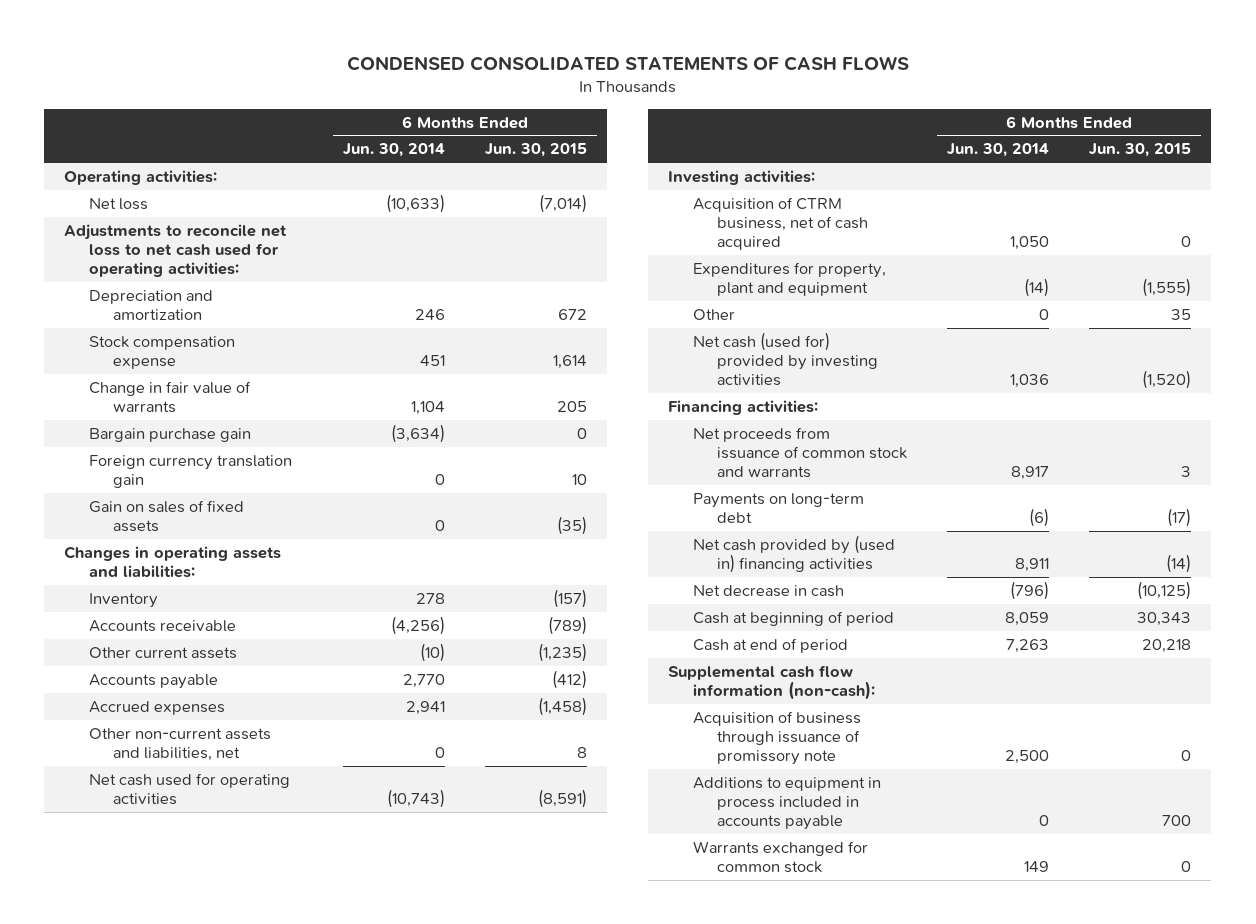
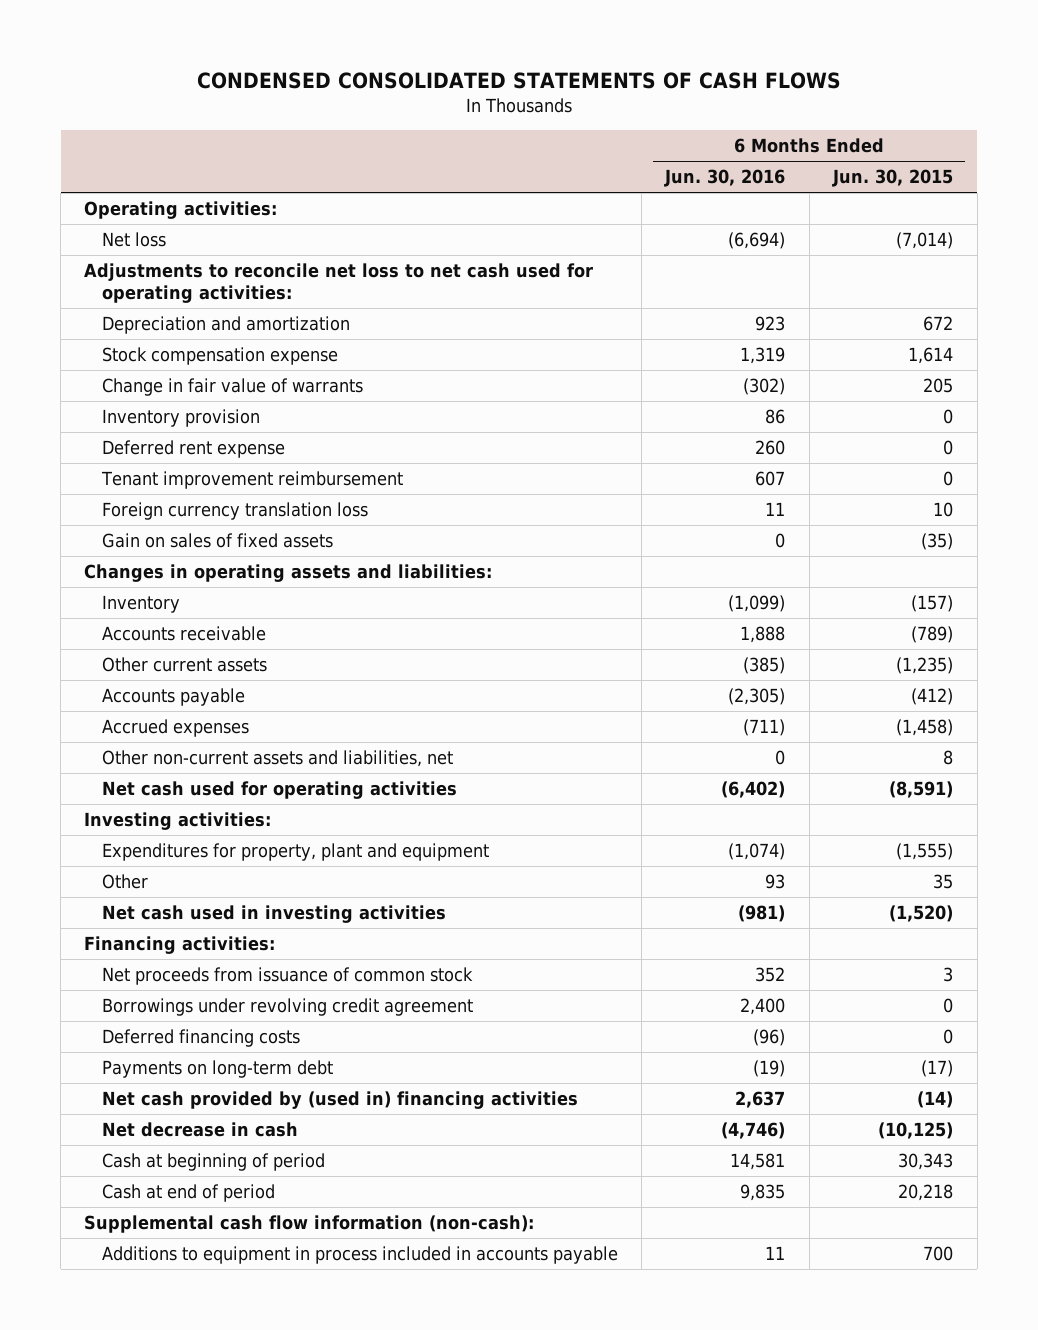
[343,143,446,158] Jun. 30, 2014 -> none
none -> [664,169,786,188] Jun. 30, 2016
[88,427,251,442] Bargain purchase gain -> [101,408,260,427] Inventory provision
none -> [101,439,285,458] Deferred rent expense
none -> [100,470,403,489] Tenant improvement reimbursement
[88,454,292,489] Foreign currency translation gain -> [101,501,368,520] Foreign currency translation loss
[692,196,869,251] Acquisition of CTRM business, net of cash acquired -> none
[692,331,879,387] Net cash (used for) provided by investing activities -> [101,904,446,923] Net cash used in investing activities
[692,426,908,479] Net proceeds from issuance of common stock and warrants -> [101,966,473,985] Net proceeds from issuance of common stock
none -> [101,997,473,1016] Borrowings under revolving credit agreement
none -> [101,1028,300,1047] Deferred financing costs
[692,710,861,766] Acquisition of business through issuance of promissory note -> none
[692,840,868,874] Warrants exchanged for common stock -> none

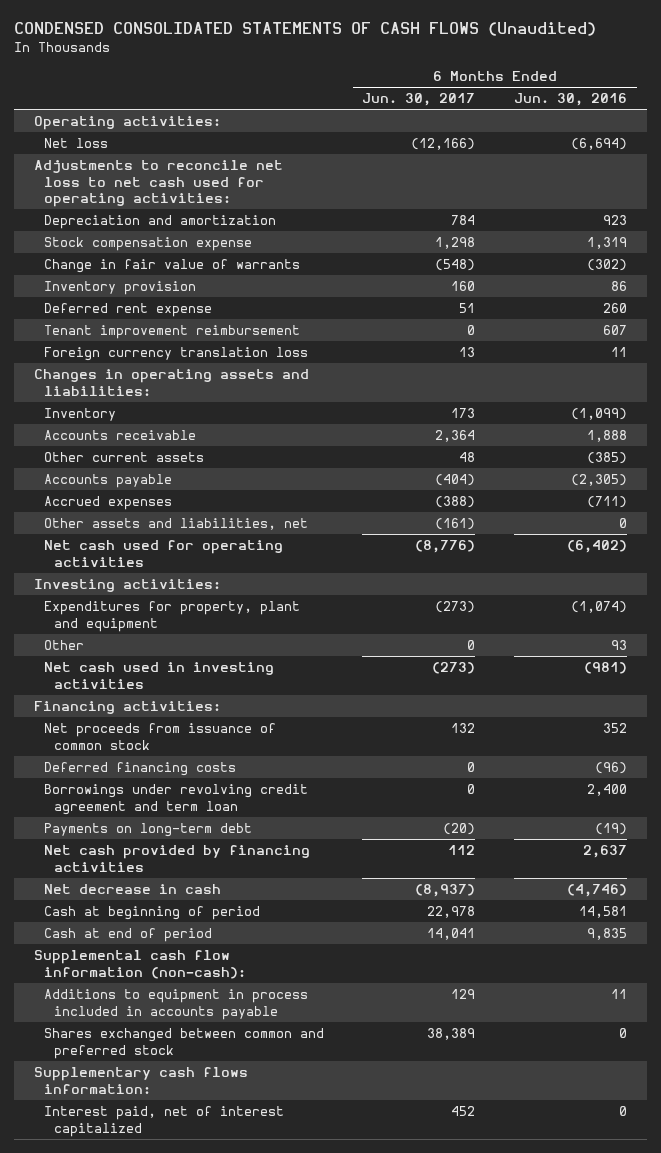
[196,72,841,90] CONDENSED CONSOLIDATED STATEMENTS OF CASH FLOWS -> [14,22,597,37] CONDENSED CONSOLIDATED STATEMENTS OF CASH FLOWS (Unaudited)
[832,169,954,188] Jun. 30, 2015 -> none
none -> [362,93,476,107] Jun. 30, 2017
[101,532,333,548] Gain on sales of fixed assets -> none
[101,749,453,767] Other non-current assets and liabilities, net -> [43,517,308,530] Other assets and liabilities, net
[101,997,473,1016] Borrowings under revolving credit agreement -> none
none -> [43,783,308,815] Borrowings under revolving credit agreement and term loan
[101,1090,578,1109] Net cash provided by (used in) financing activities -> [43,844,310,872] Net cash provided by financing activities
none -> [43,1027,324,1059] Shares exchanged between common and preferred stock
none -> [33,1066,248,1094] Supplementary cash flows information:
none -> [43,1105,284,1137] Interest paid, net of interest capitalized

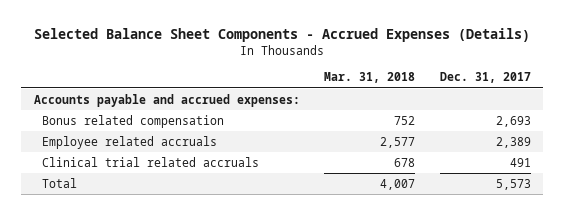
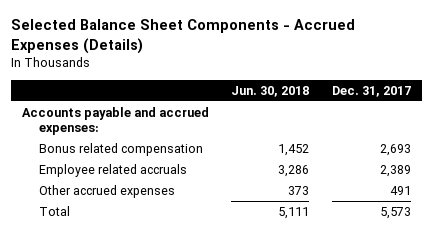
[324,72,416,84] Mar. 31, 2018 -> none
none -> [231,85,310,97] Jun. 30, 2018
[42,156,260,167] Clinical trial related accruals -> [38,184,175,198] Other accrued expenses

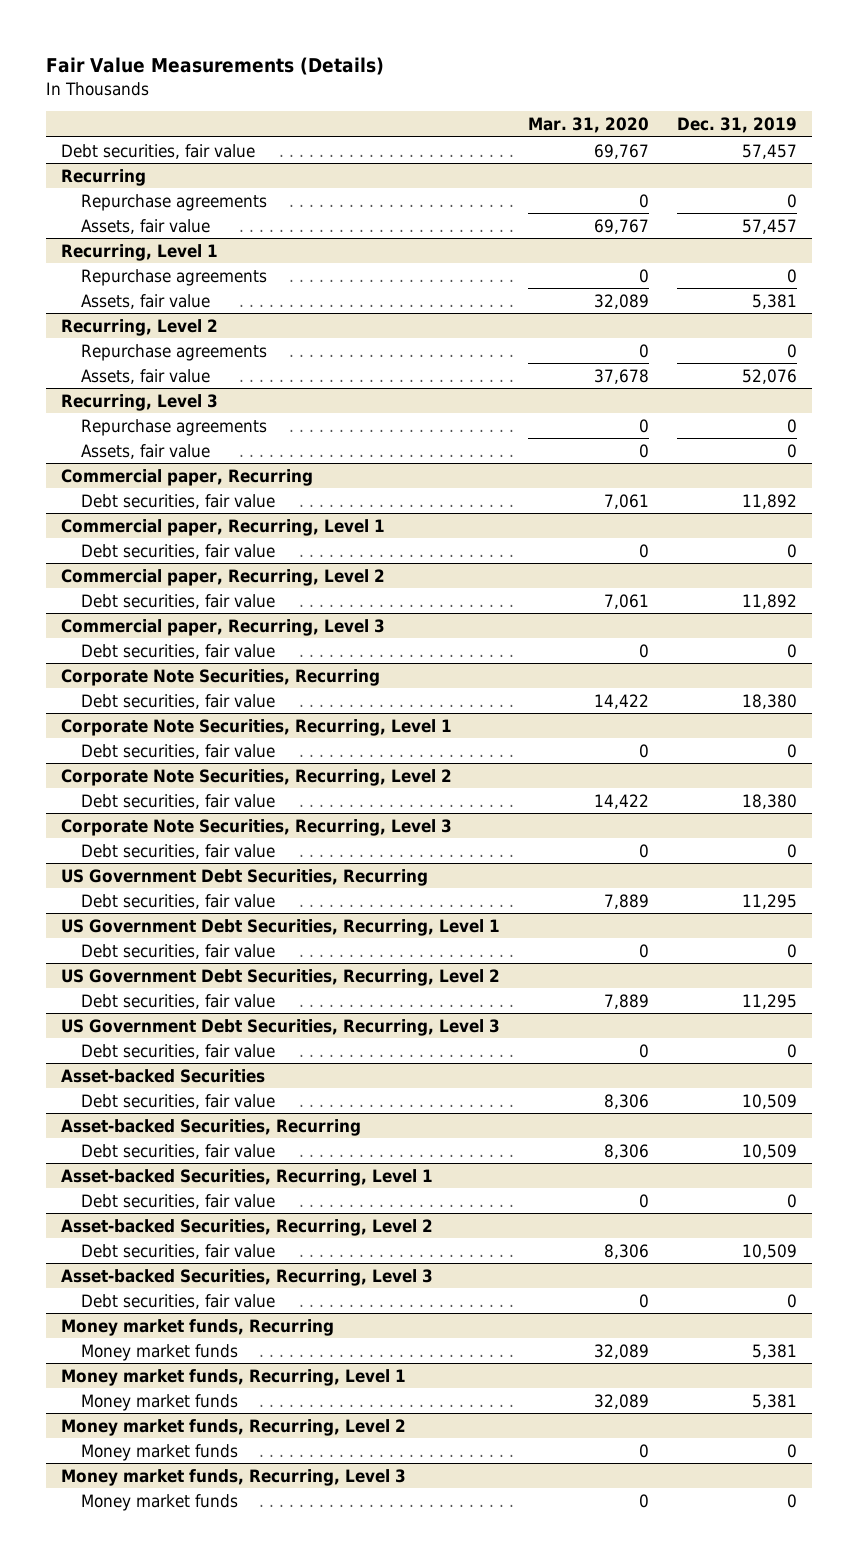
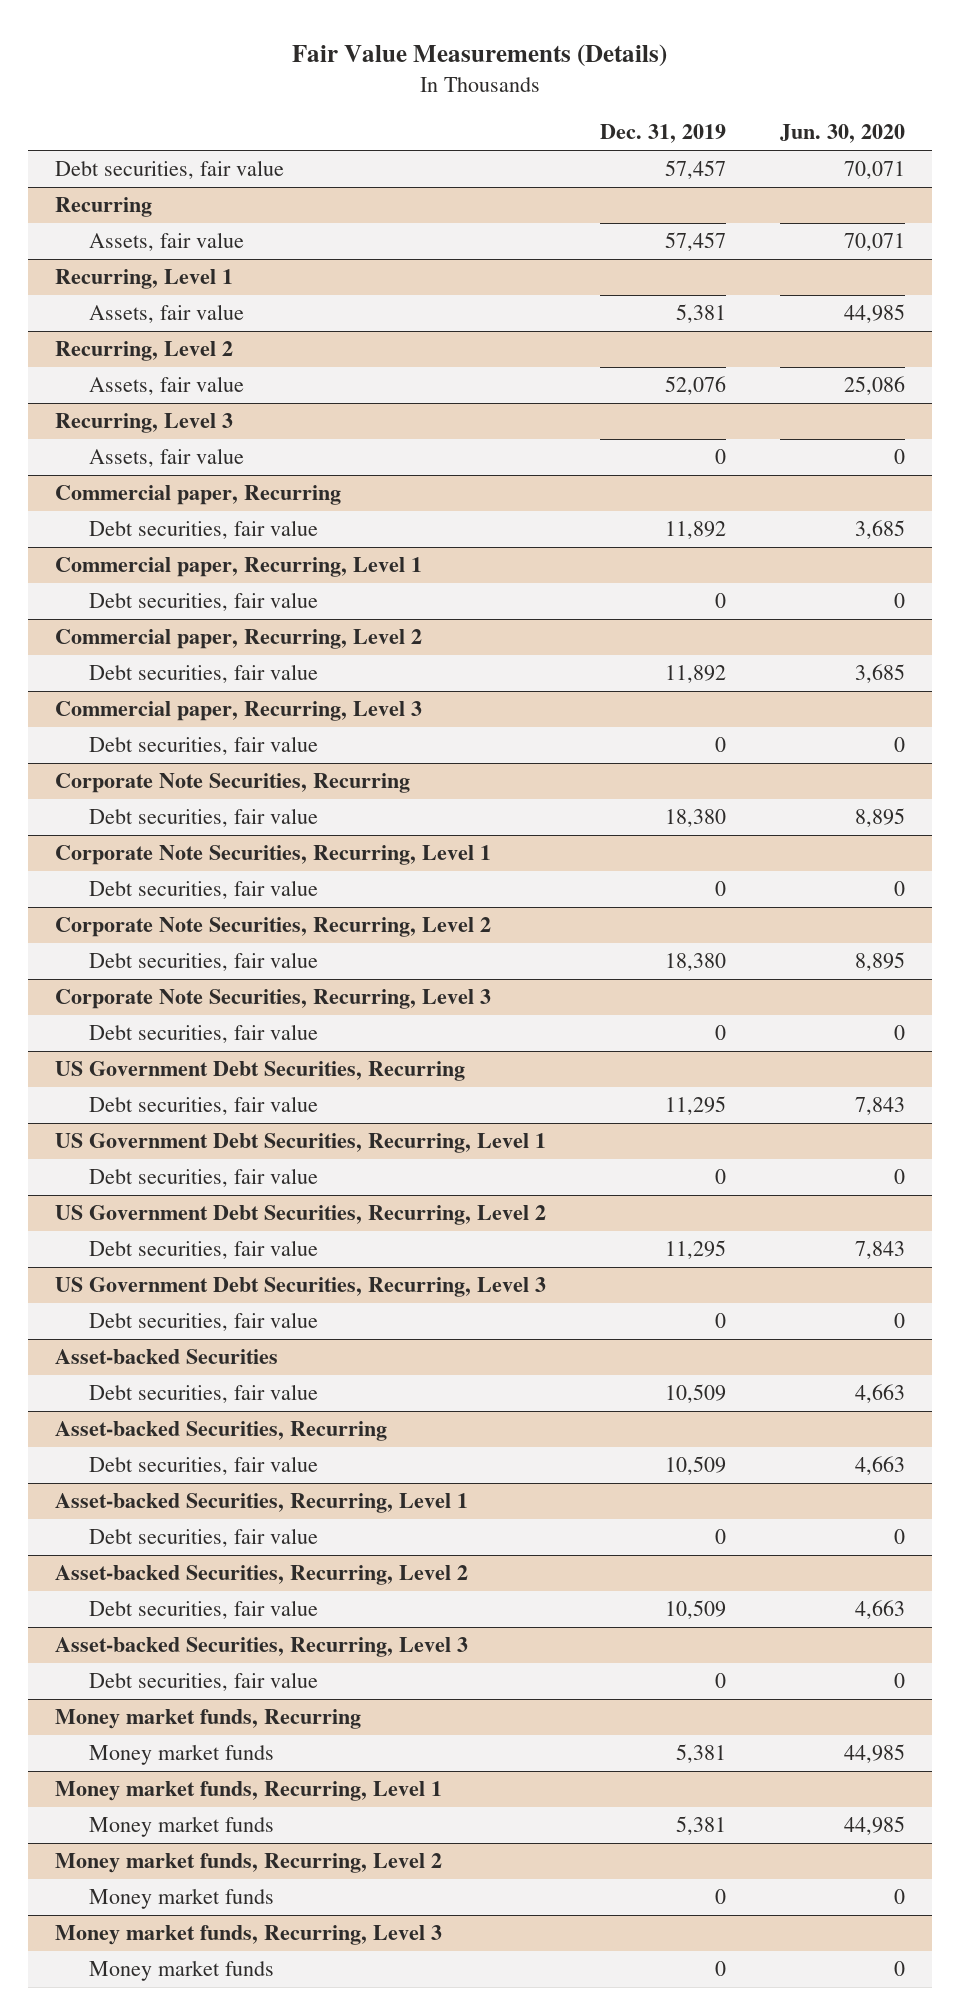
[527,116,649,133] Mar. 31, 2020 -> none
none -> [779,124,905,144] Jun. 30, 2020
[80,193,267,211] Repurchase agreements -> none
[80,268,267,286] Repurchase agreements -> none
[80,343,267,361] Repurchase agreements -> none
[80,418,267,436] Repurchase agreements -> none

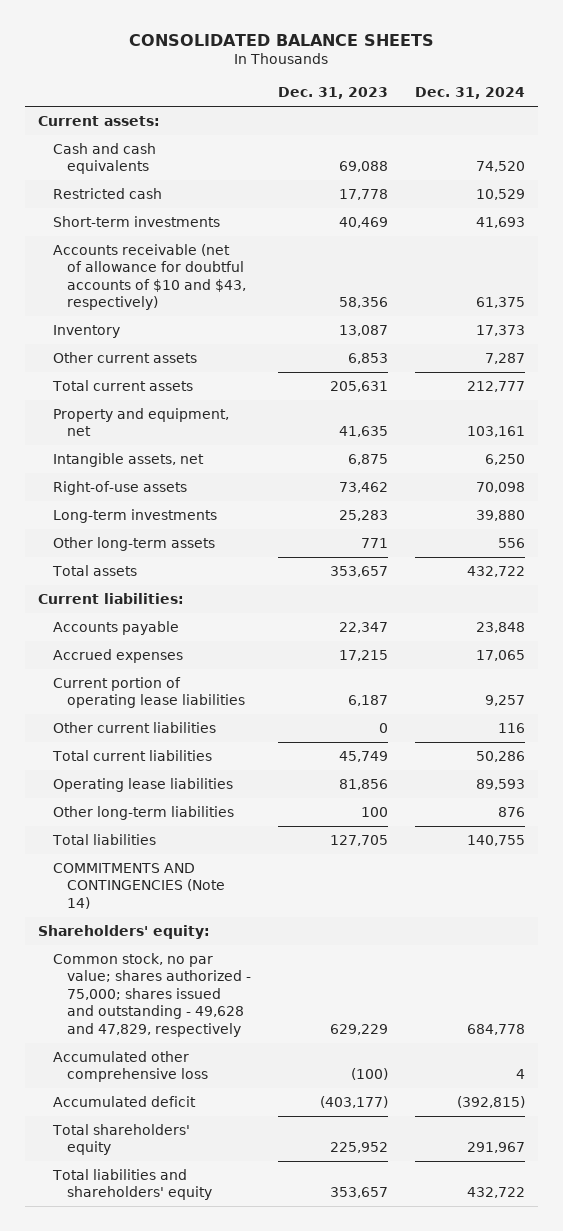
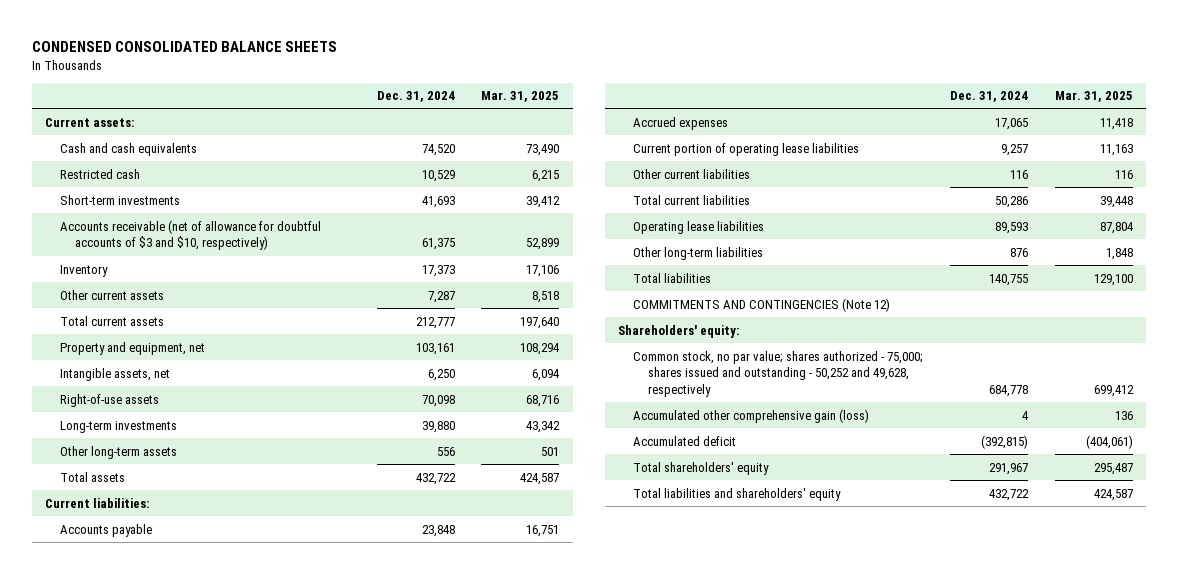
[129,34,435,47] CONSOLIDATED BALANCE SHEETS -> [32,41,338,53] CONDENSED CONSOLIDATED BALANCE SHEETS
[277,87,388,100] Dec. 31, 2023 -> none
none -> [481,91,560,103] Mar. 31, 2025
[52,243,247,311] Accounts receivable (net of allowance for doubtful accounts of $10 and $43, respectively) -> [60,219,322,251] Accounts receivable (net of allowance for doubtful accounts of $3 and $10, respectively)
[52,862,226,909] COMMITMENTS AND CONTINGENCIES (Note 14) -> [633,297,891,312] COMMITMENTS AND CONTINGENCIES (Note 12)
[52,952,252,1037] Common stock, no par value; shares authorized - 75,000; shares issued and outstanding - 49,628 and 47,829, respectively -> [633,350,924,398] Common stock, no par value; shares authorized - 75,000; shares issued and outstanding - 50,252 and 49,628, respectively
[52,1050,209,1083] Accumulated other comprehensive loss -> [633,408,870,423] Accumulated other comprehensive gain (loss)

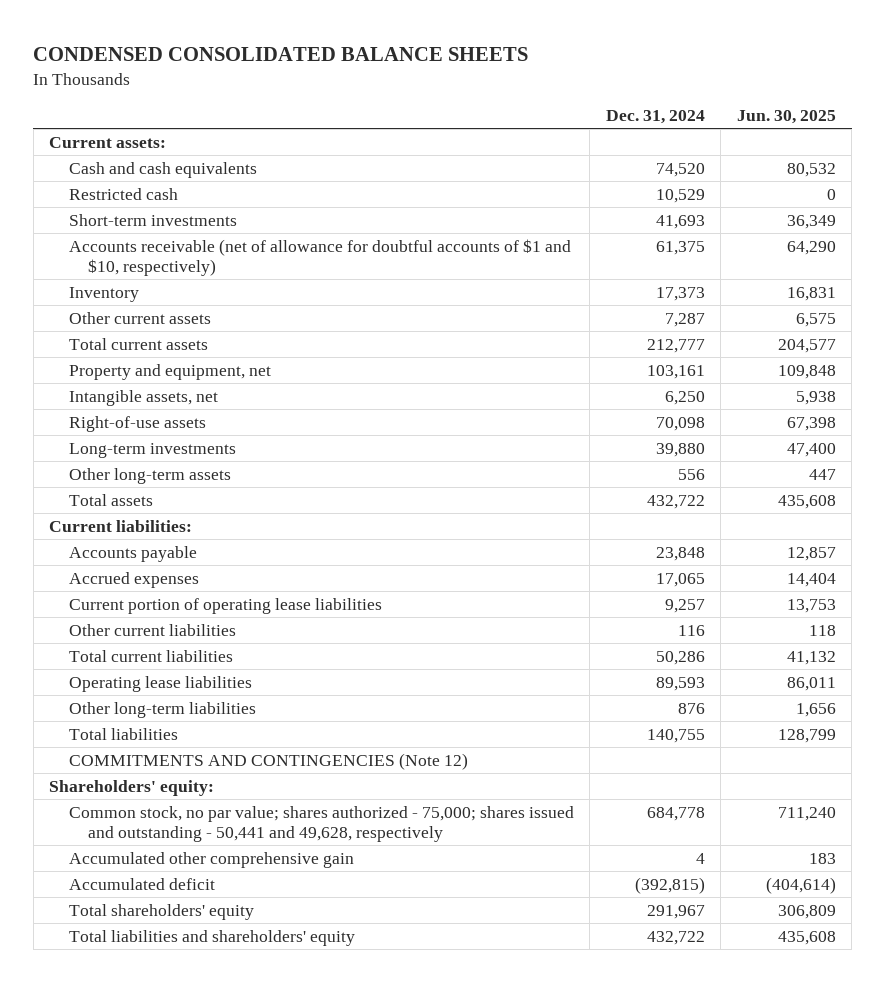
[481,91,560,103] Mar. 31, 2025 -> none
none -> [736,110,836,125] Jun. 30, 2025
[60,219,322,251] Accounts receivable (net of allowance for doubtful accounts of $3 and $10, respectively) -> [68,238,571,277] Accounts receivable (net of allowance for doubtful accounts of $1 and $10, respectively)
[633,350,924,398] Common stock, no par value; shares authorized - 75,000; shares issued and outstanding - 50,252 and 49,628, respectively -> [68,805,574,843] Common stock, no par value; shares authorized - 75,000; shares issued and outstanding - 50,441 and 49,628, respectively
[633,408,870,423] Accumulated other comprehensive gain (loss) -> [68,851,354,868] Accumulated other comprehensive gain

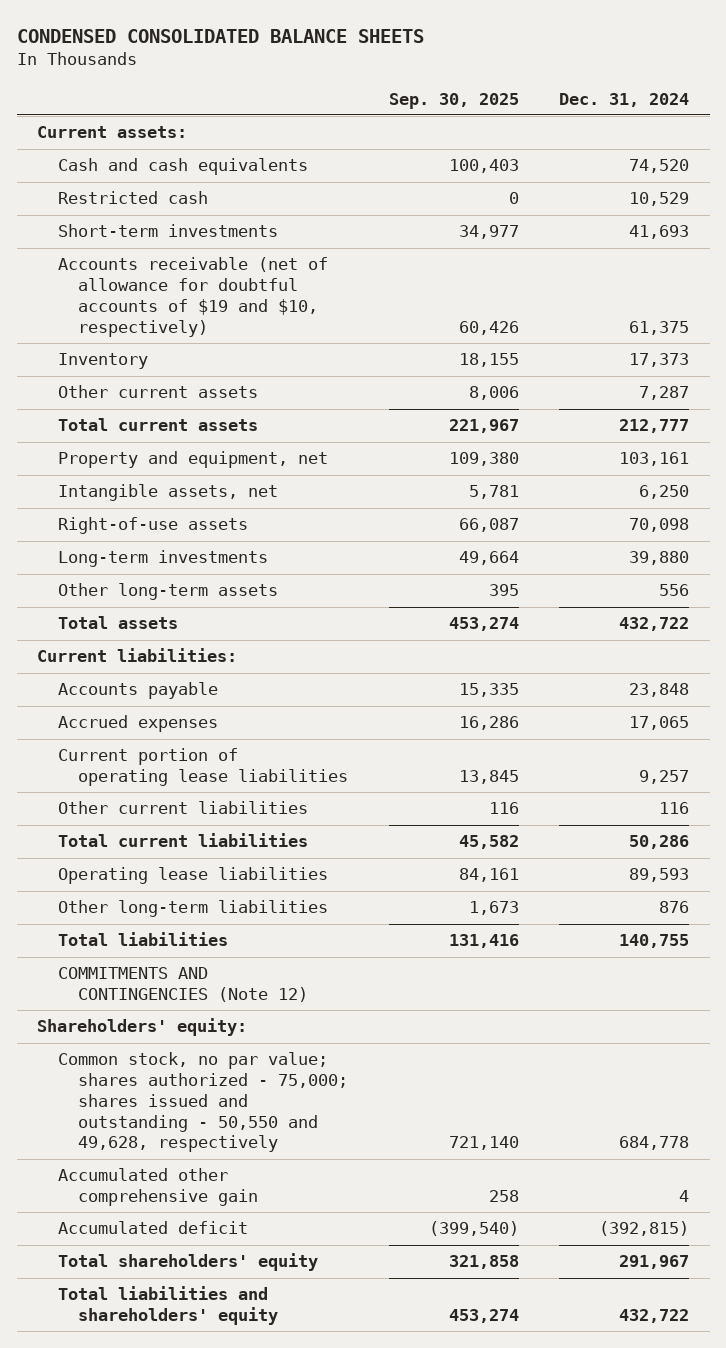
[736,110,836,125] Jun. 30, 2025 -> none
none -> [388,92,519,109] Sep. 30, 2025
[68,238,571,277] Accounts receivable (net of allowance for doubtful accounts of $1 and $10, respectively) -> [57,257,328,337] Accounts receivable (net of allowance for doubtful accounts of $19 and $10, respectively)
[68,805,574,843] Common stock, no par value; shares authorized - 75,000; shares issued and outstanding - 50,441 and 49,628, respectively -> [57,1052,349,1153] Common stock, no par value; shares authorized - 75,000; shares issued and outstanding - 50,550 and 49,628, respectively

